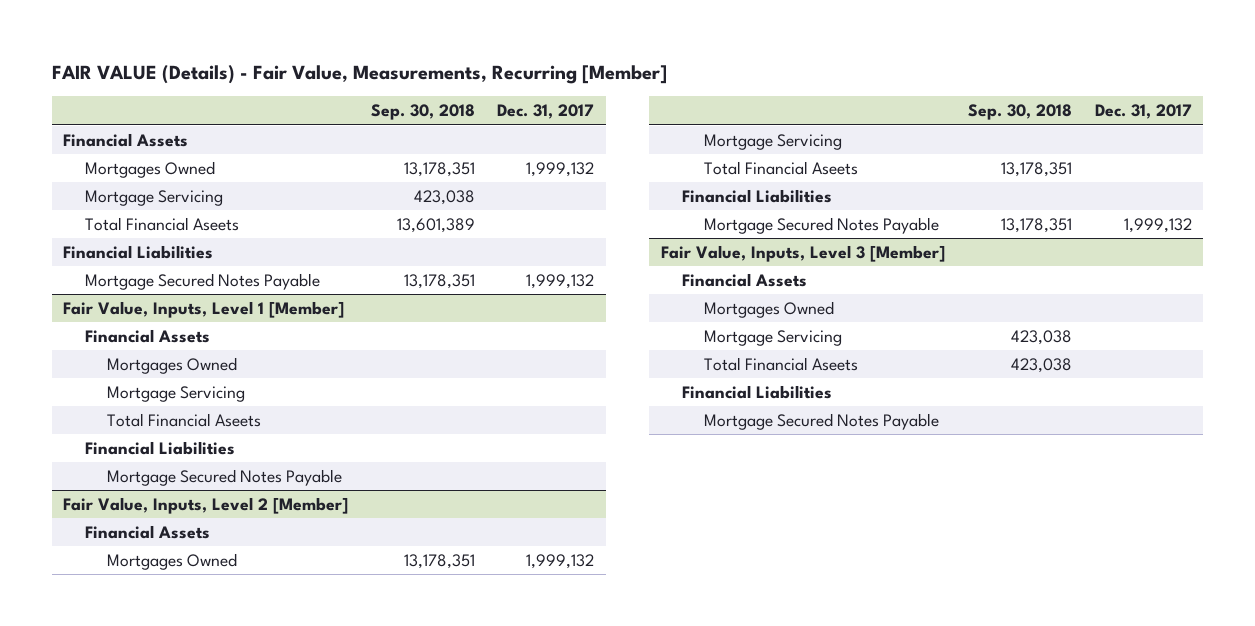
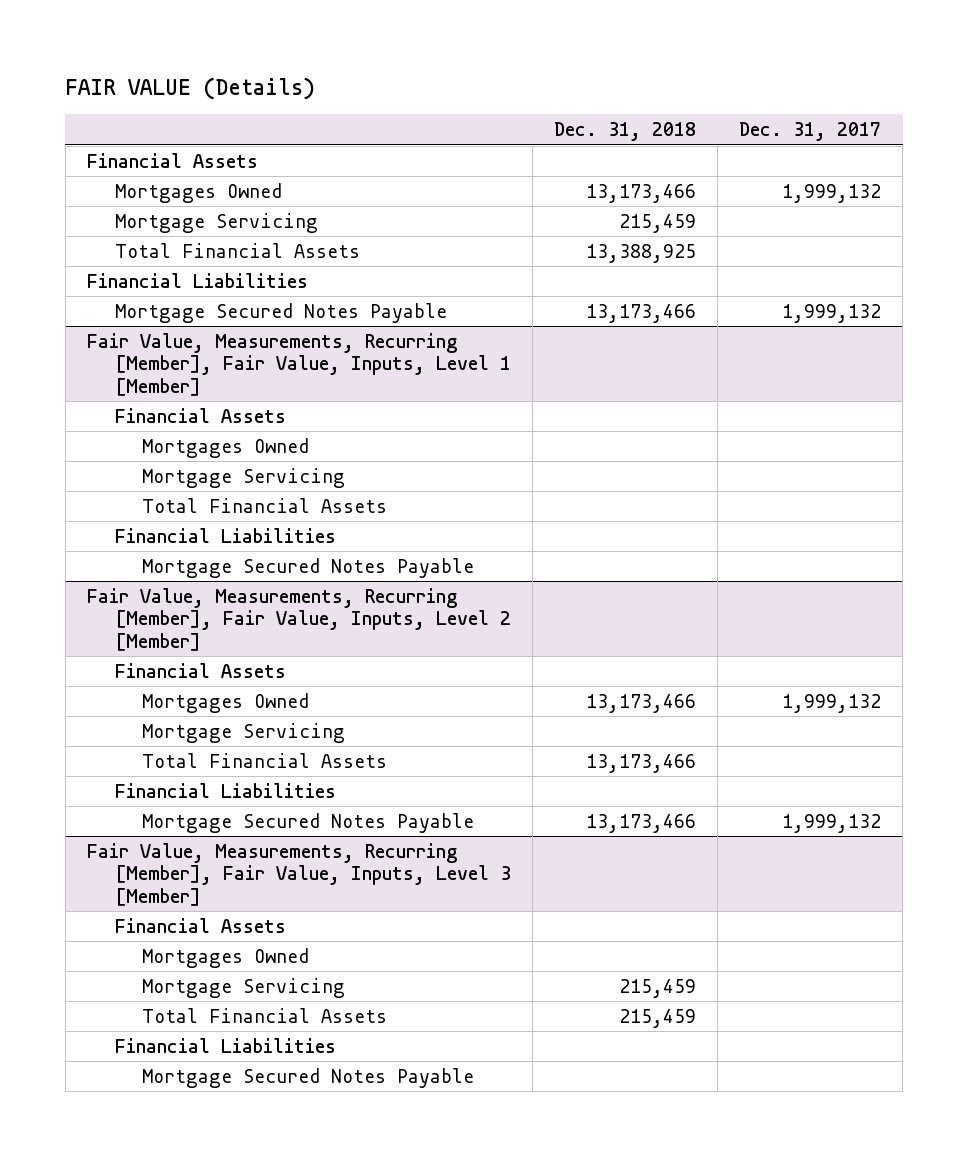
[51,64,667,84] FAIR VALUE (Details) - Fair Value, Measurements, Recurring [Member] -> [65,77,316,101] FAIR VALUE (Details)
[370,104,475,121] Sep. 30, 2018 -> none
none -> [553,122,696,142] Dec. 31, 2018
[84,216,239,231] Total Financial Aseets -> [114,242,360,258] Total Financial Assets
[63,300,345,318] Fair Value, Inputs, Level 1 [Member] -> [86,332,511,396] Fair Value, Measurements, Recurring [Member], Fair Value, Inputs, Level 1 [Member]
[106,412,261,427] Total Financial Aseets -> [142,497,388,513] Total Financial Assets
[63,496,349,514] Fair Value, Inputs, Level 2 [Member] -> [86,587,511,651] Fair Value, Measurements, Recurring [Member], Fair Value, Inputs, Level 2 [Member]
[704,160,859,175] Total Financial Aseets -> [142,752,388,768] Total Financial Assets
[660,244,945,262] Fair Value, Inputs, Level 3 [Member] -> [86,842,511,906] Fair Value, Measurements, Recurring [Member], Fair Value, Inputs, Level 3 [Member]
[704,356,859,371] Total Financial Aseets -> [142,1007,388,1023] Total Financial Assets

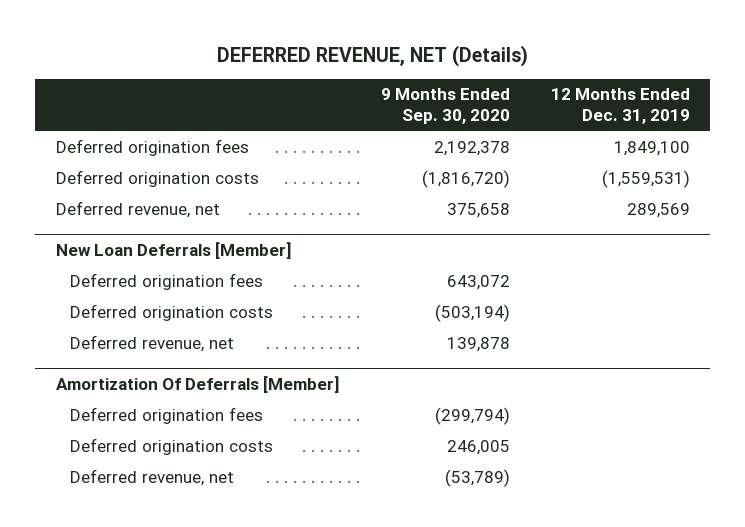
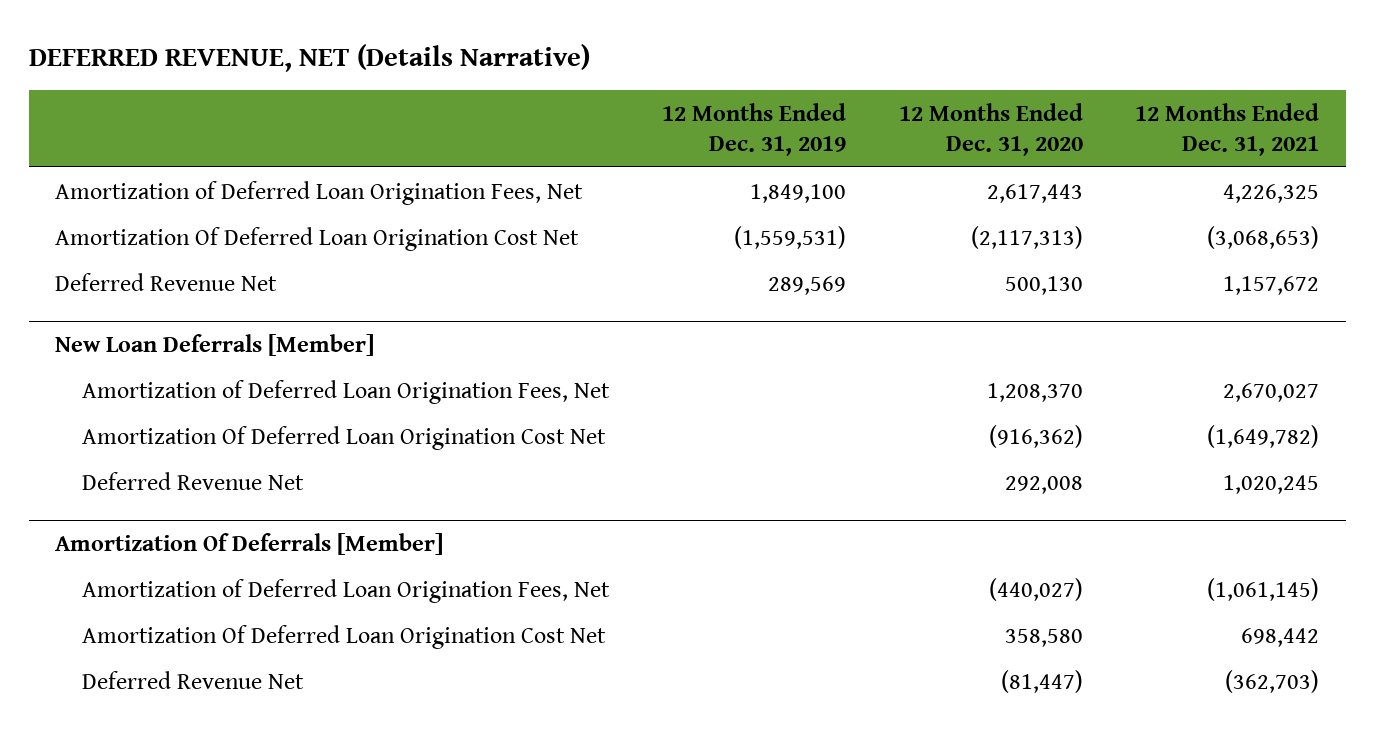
[216,44,528,67] DEFERRED REVENUE, NET (Details) -> [29,44,591,73] DEFERRED REVENUE, NET (Details Narrative)
[380,88,510,124] 9 Months Ended Sep. 30, 2020 -> none
none -> [898,102,1083,156] 12 Months Ended Dec. 31, 2020
none -> [1135,102,1320,156] 12 Months Ended Dec. 31, 2021
[55,138,249,156] Deferred origination fees -> [55,180,584,205] Amortization of Deferred Loan Origination Fees, Net
[55,169,259,187] Deferred origination costs -> [55,226,580,251] Amortization Of Deferred Loan Origination Cost Net
[55,200,220,218] Deferred revenue, net -> [55,272,278,291] Deferred Revenue Net
[69,272,263,290] Deferred origination fees -> [81,379,610,404] Amortization of Deferred Loan Origination Fees, Net
[69,303,273,321] Deferred origination costs -> [81,425,606,450] Amortization Of Deferred Loan Origination Cost Net
[69,334,234,352] Deferred revenue, net -> [81,471,304,490] Deferred Revenue Net
[69,406,263,424] Deferred origination fees -> [81,578,610,603] Amortization of Deferred Loan Origination Fees, Net
[69,437,273,455] Deferred origination costs -> [81,624,606,649] Amortization Of Deferred Loan Origination Cost Net
[69,468,234,486] Deferred revenue, net -> [81,670,304,689] Deferred Revenue Net

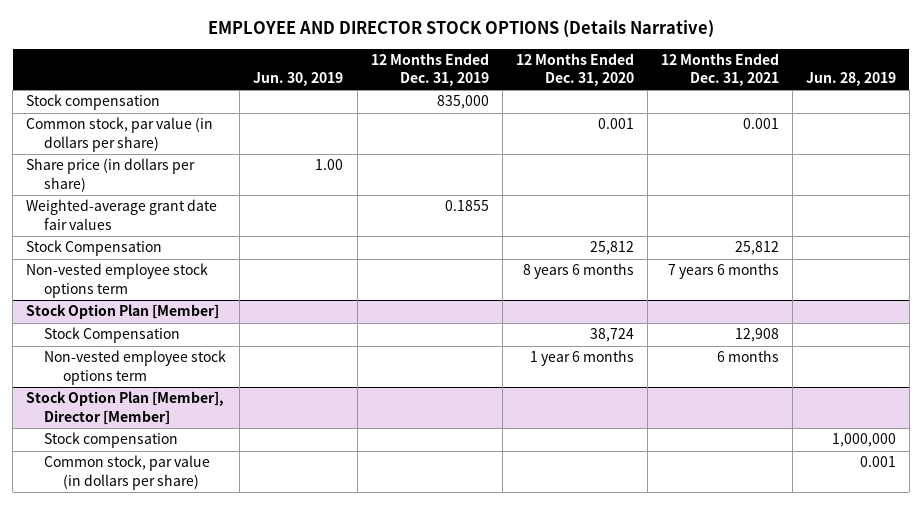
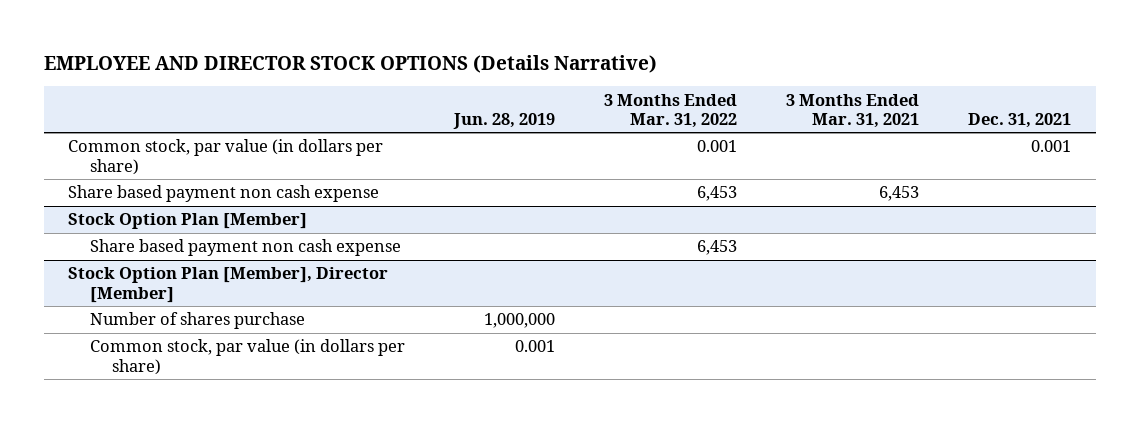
[253,72,344,87] Jun. 30, 2019 -> none
[370,53,489,87] 12 Months Ended Dec. 31, 2019 -> none
[515,53,634,87] 12 Months Ended Dec. 31, 2020 -> none
[660,53,779,87] 12 Months Ended Dec. 31, 2021 -> none
none -> [604,93,738,129] 3 Months Ended Mar. 31, 2022
none -> [786,93,920,129] 3 Months Ended Mar. 31, 2021
none -> [968,113,1072,129] Dec. 31, 2021
[26,94,161,111] Stock compensation -> none
[26,158,196,192] Share price (in dollars per share) -> none
[26,199,218,230] Weighted-average grant date fair values -> none
[26,263,209,298] Non-vested employee stock options term -> none
[26,240,163,257] Stock Compensation -> [68,185,380,203] Share based payment non cash expense
[44,350,227,385] Non-vested employee stock options term -> none
[44,327,181,344] Stock Compensation -> [90,239,402,257] Share based payment non cash expense
[44,432,179,449] Stock compensation -> [90,312,306,330] Number of shares purchase

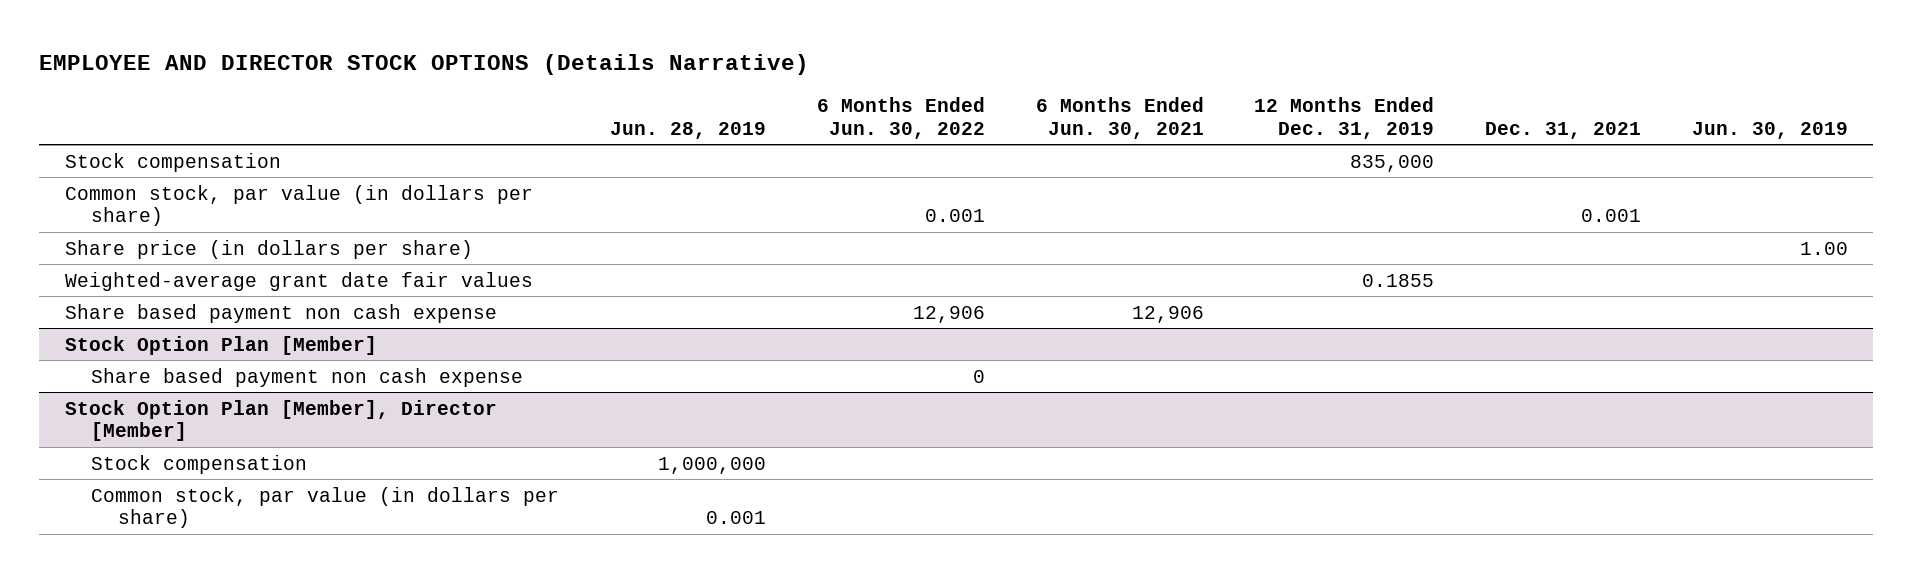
[604,93,738,129] 3 Months Ended Mar. 31, 2022 -> none
[786,93,920,129] 3 Months Ended Mar. 31, 2021 -> none
none -> [816,97,985,139] 6 Months Ended Jun. 30, 2022
none -> [1035,97,1204,139] 6 Months Ended Jun. 30, 2021
none -> [1254,97,1435,139] 12 Months Ended Dec. 31, 2019
none -> [1692,121,1849,139] Jun. 30, 2019
none -> [64,152,281,172] Stock compensation
none -> [64,239,473,259] Share price (in dollars per share)
none -> [64,271,533,291] Weighted-average grant date fair values
[90,312,306,330] Number of shares purchase -> [91,454,308,474] Stock compensation

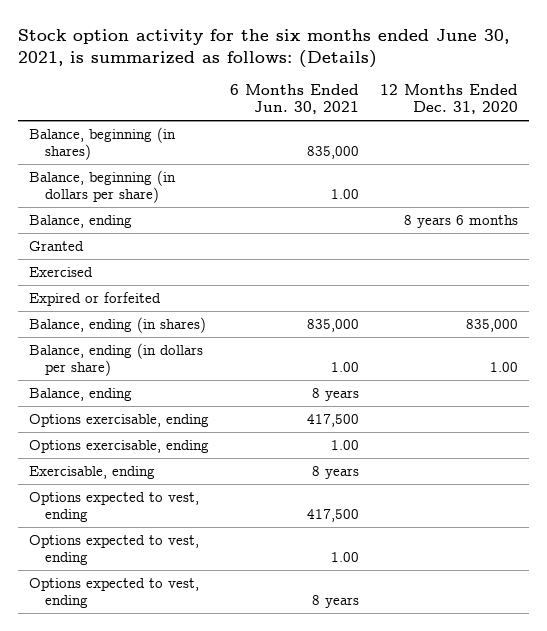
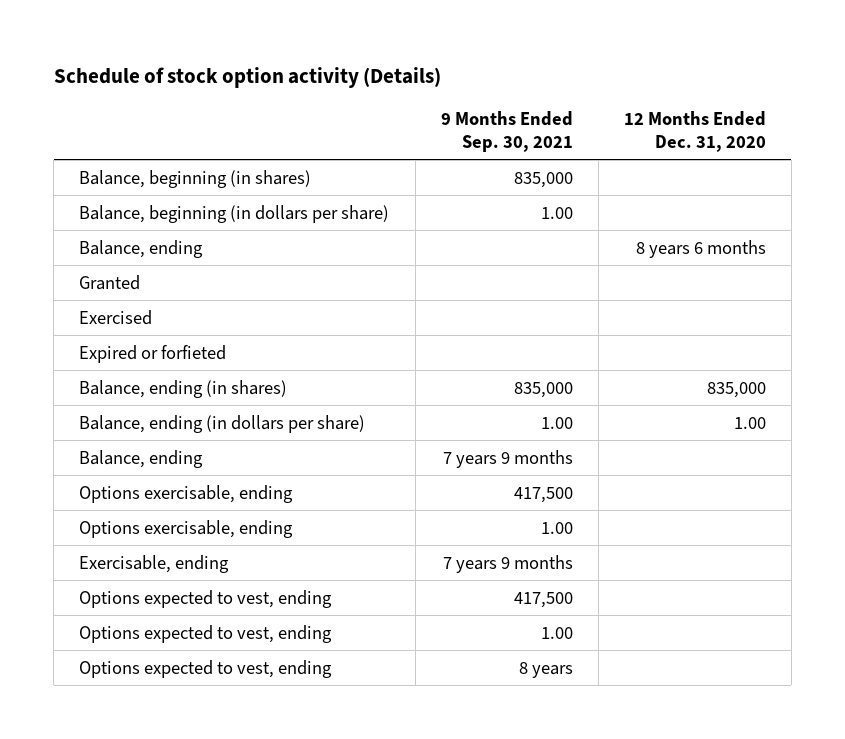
[18,28,510,69] Stock option activity for the six months ended June 30, 2021, is summarized as follows: (Details) -> [53,66,441,88] Schedule of stock option activity (Details)
[229,84,359,115] 6 Months Ended Jun. 30, 2021 -> none
none -> [440,110,573,153] 9 Months Ended Sep. 30, 2021
[28,291,161,306] Expired or forfeited -> [79,344,227,363] Expired or forfieted

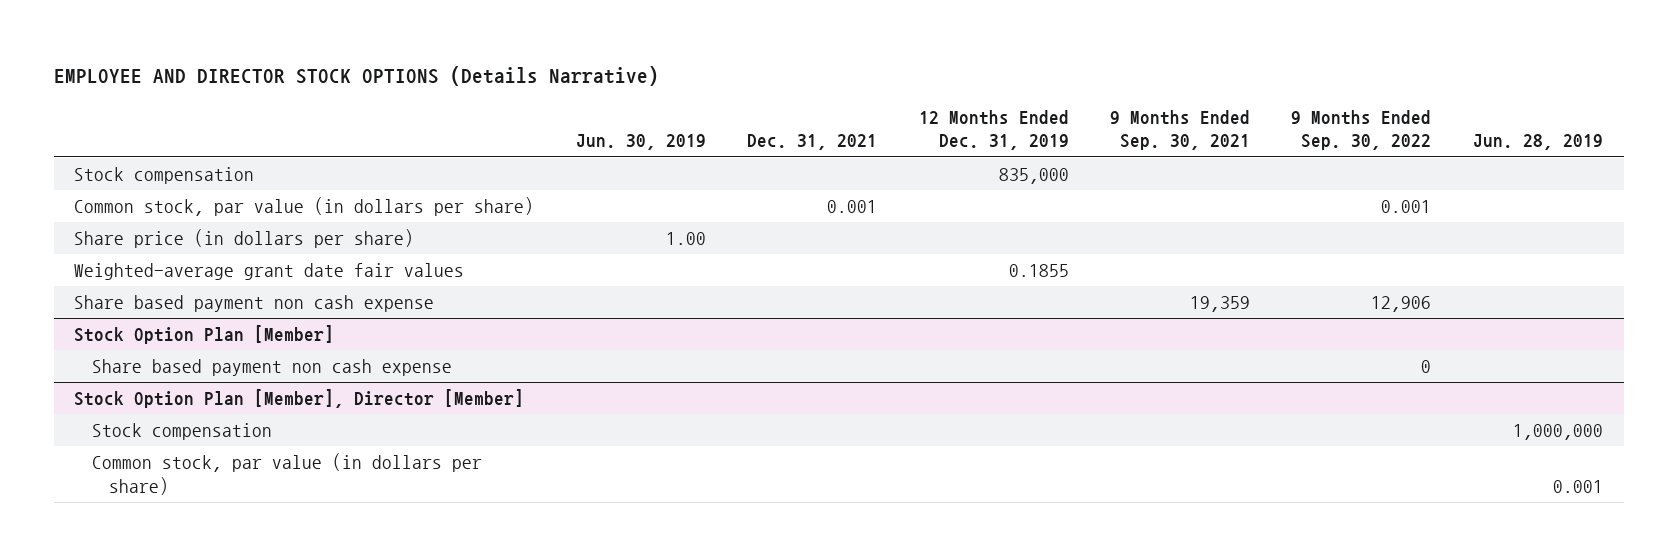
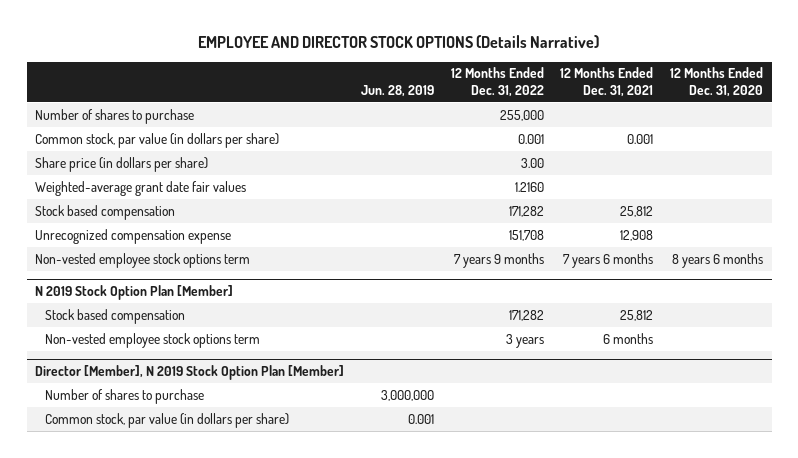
[575,134,706,151] Jun. 30, 2019 -> none
[747,134,878,151] Dec. 31, 2021 -> none
[918,109,1069,151] 12 Months Ended Dec. 31, 2019 -> none
[1110,109,1251,151] 9 Months Ended Sep. 30, 2021 -> none
[1291,109,1432,151] 9 Months Ended Sep. 30, 2022 -> none
none -> [450,67,544,97] 12 Months Ended Dec. 31, 2022
none -> [560,67,654,97] 12 Months Ended Dec. 31, 2021
none -> [670,67,764,97] 12 Months Ended Dec. 31, 2020
[74,167,255,185] Stock compensation -> [34,108,194,124] Number of shares to purchase
[74,325,335,345] Stock Option Plan [Member] -> none
[91,359,452,377] Share based payment non cash expense -> none
[91,423,272,441] Stock compensation -> none
[74,295,435,313] Share based payment non cash expense -> [34,204,175,220] Stock based compensation
none -> [34,228,231,244] Unrecognized compensation expense
none -> [34,252,250,268] Non-vested employee stock options term
none -> [34,285,233,301] N 2019 Stock Option Plan [Member]
none -> [45,308,186,324] Stock based compensation
none -> [45,332,261,348] Non-vested employee stock options term
[74,389,525,409] Stock Option Plan [Member], Director [Member] -> [34,365,344,381] Director [Member], N 2019 Stock Option Plan [Member]
none -> [45,388,205,404] Number of shares to purchase

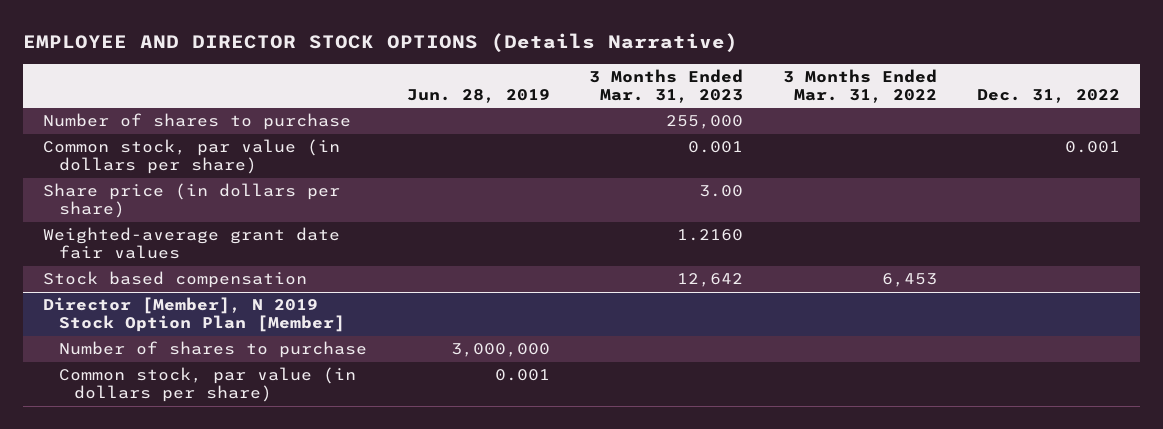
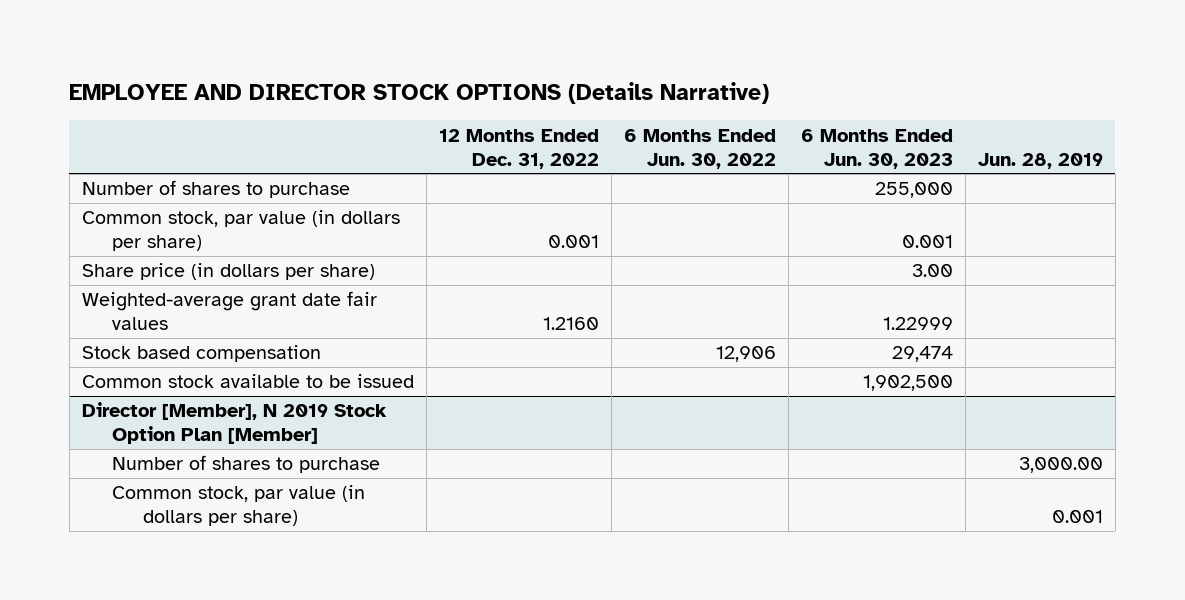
[589,68,744,103] 3 Months Ended Mar. 31, 2023 -> none
[783,68,938,103] 3 Months Ended Mar. 31, 2022 -> none
[977,88,1121,103] Dec. 31, 2022 -> none
none -> [438,128,599,169] 12 Months Ended Dec. 31, 2022
none -> [623,128,776,169] 6 Months Ended Jun. 30, 2022
none -> [800,128,953,169] 6 Months Ended Jun. 30, 2023
none -> [81,374,414,389] Common stock available to be issued
[450,343,550,358] 3,000,000 -> [1018,457,1103,474] 3,000.00

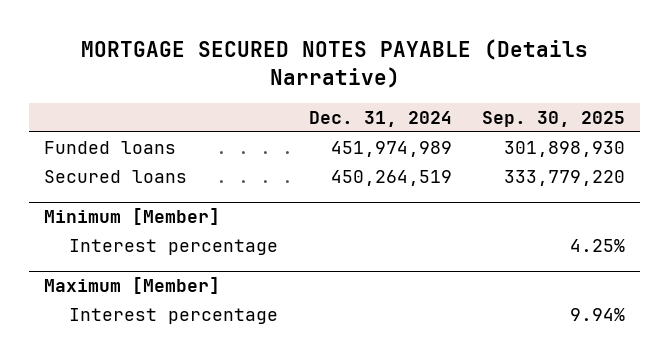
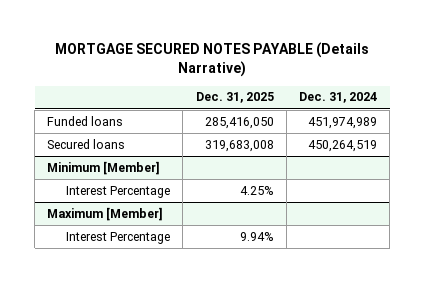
[481,111,625,128] Sep. 30, 2025 -> none
none -> [195,92,274,104] Dec. 31, 2025
[69,238,279,255] Interest percentage -> [66,185,171,198] Interest Percentage
[69,307,279,324] Interest percentage -> [66,231,171,244] Interest Percentage

